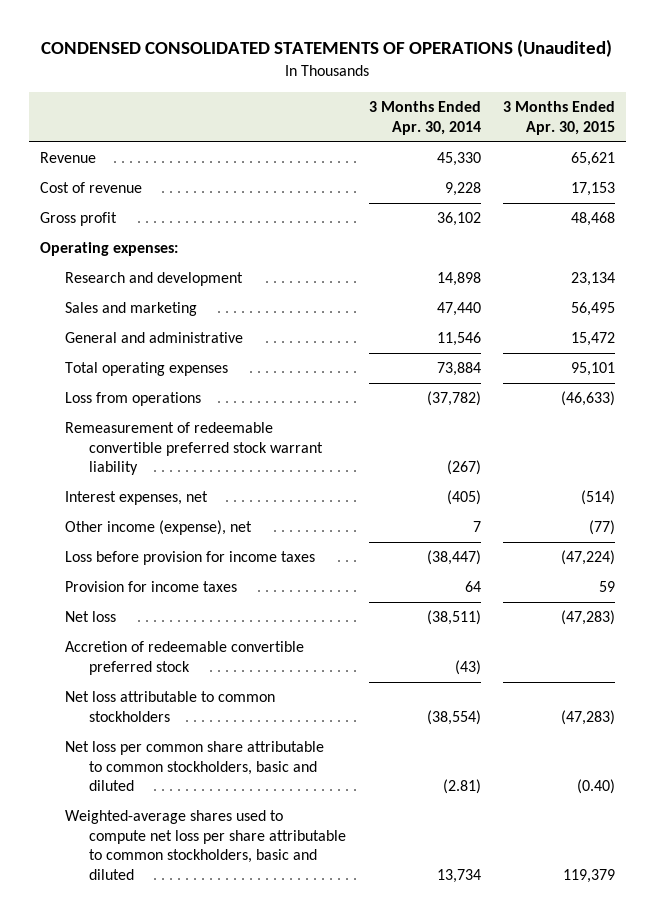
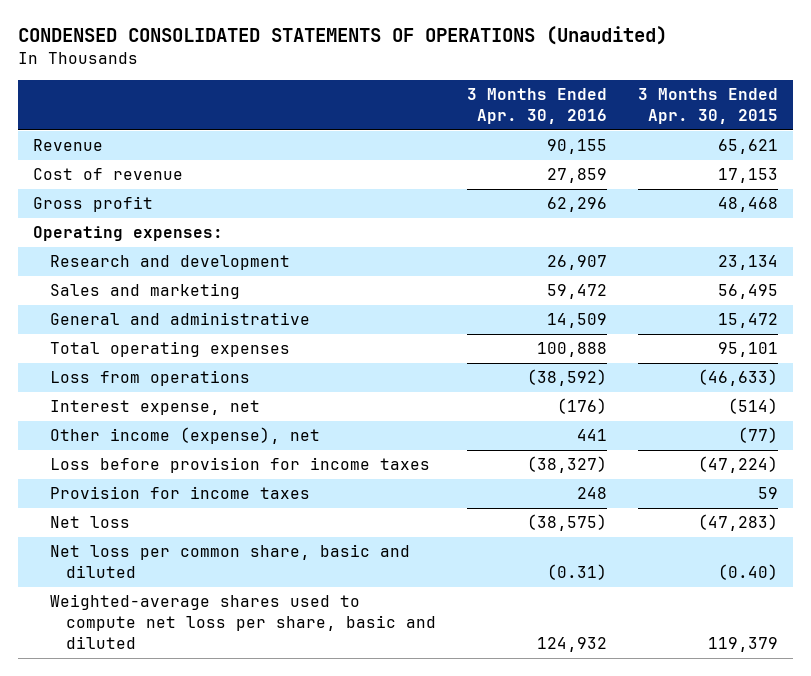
[368,101,481,136] 3 Months Ended Apr. 30, 2014 -> none
none -> [466,88,607,124] 3 Months Ended Apr. 30, 2016
[64,422,324,476] Remeasurement of redeemable convertible preferred stock warrant liability -> none
[64,491,208,506] Interest expenses, net -> [49,400,260,416] Interest expense, net
[64,641,304,675] Accretion of redeemable convertible preferred stock -> none
[64,691,275,722] Net loss attributable to common stockholders -> none
[64,741,324,792] Net loss per common share attributable to common stockholders, basic and diluted -> [49,544,410,579] Net loss per common share, basic and diluted
[64,810,347,881] Weighted-average shares used to compute net loss per share attributable to common stockholders, basic and diluted -> [49,594,436,649] Weighted-average shares used to compute net loss per share, basic and diluted

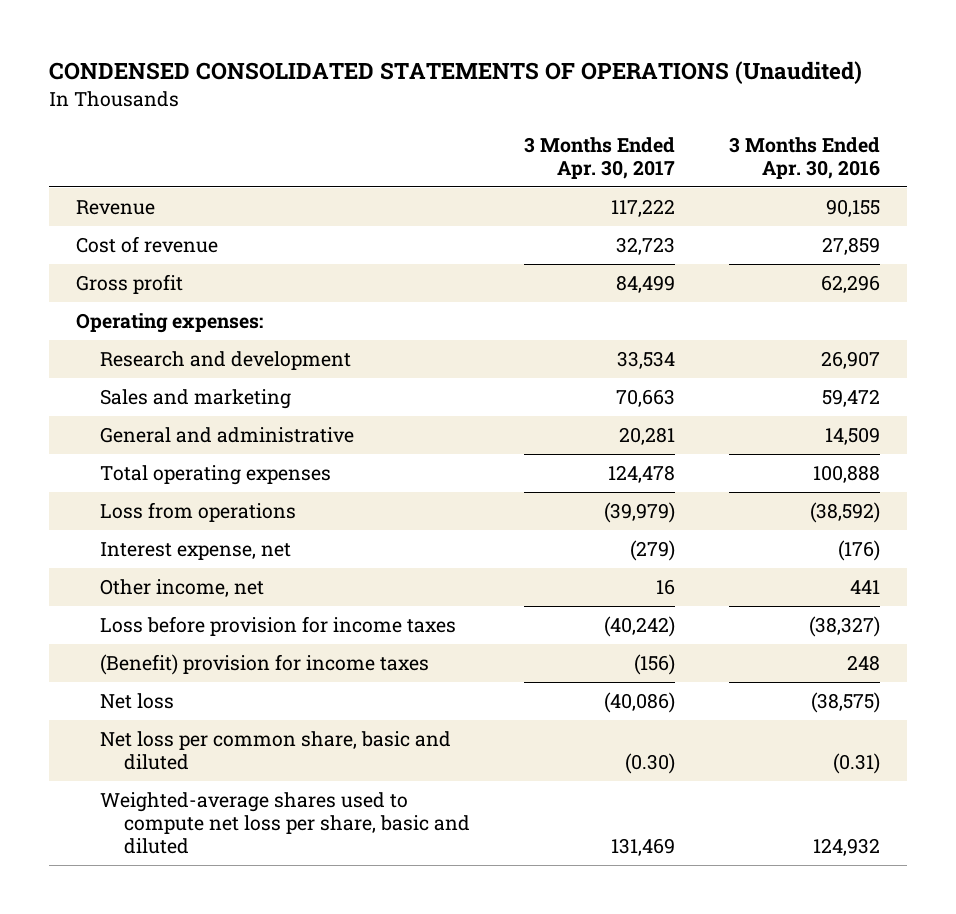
[637,88,778,124] 3 Months Ended Apr. 30, 2015 -> none
none -> [523,136,675,179] 3 Months Ended Apr. 30, 2017
[49,427,320,445] Other income (expense), net -> [99,579,264,598] Other income, net
[49,486,310,500] Provision for income taxes -> [99,654,429,676] (Benefit) provision for income taxes

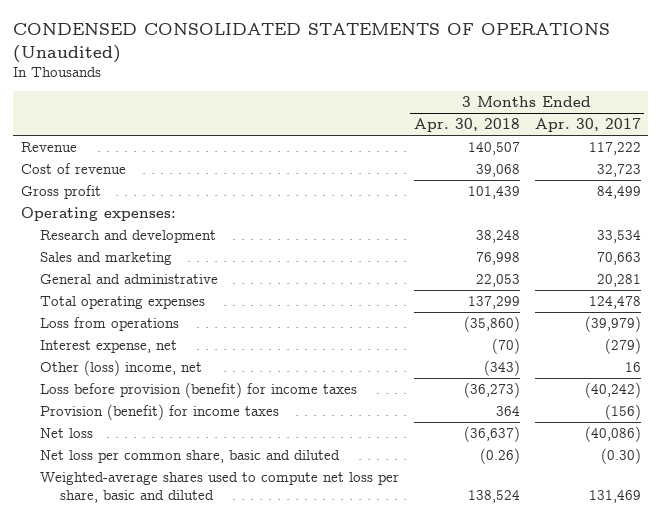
[728,136,880,179] 3 Months Ended Apr. 30, 2016 -> none
none -> [414,118,521,133] Apr. 30, 2018
[99,579,264,598] Other income, net -> [40,359,203,376] Other (loss) income, net
[99,616,456,637] Loss before provision for income taxes -> [40,381,358,398] Loss before provision (benefit) for income taxes
[99,654,429,676] (Benefit) provision for income taxes -> [40,403,280,420] Provision (benefit) for income taxes

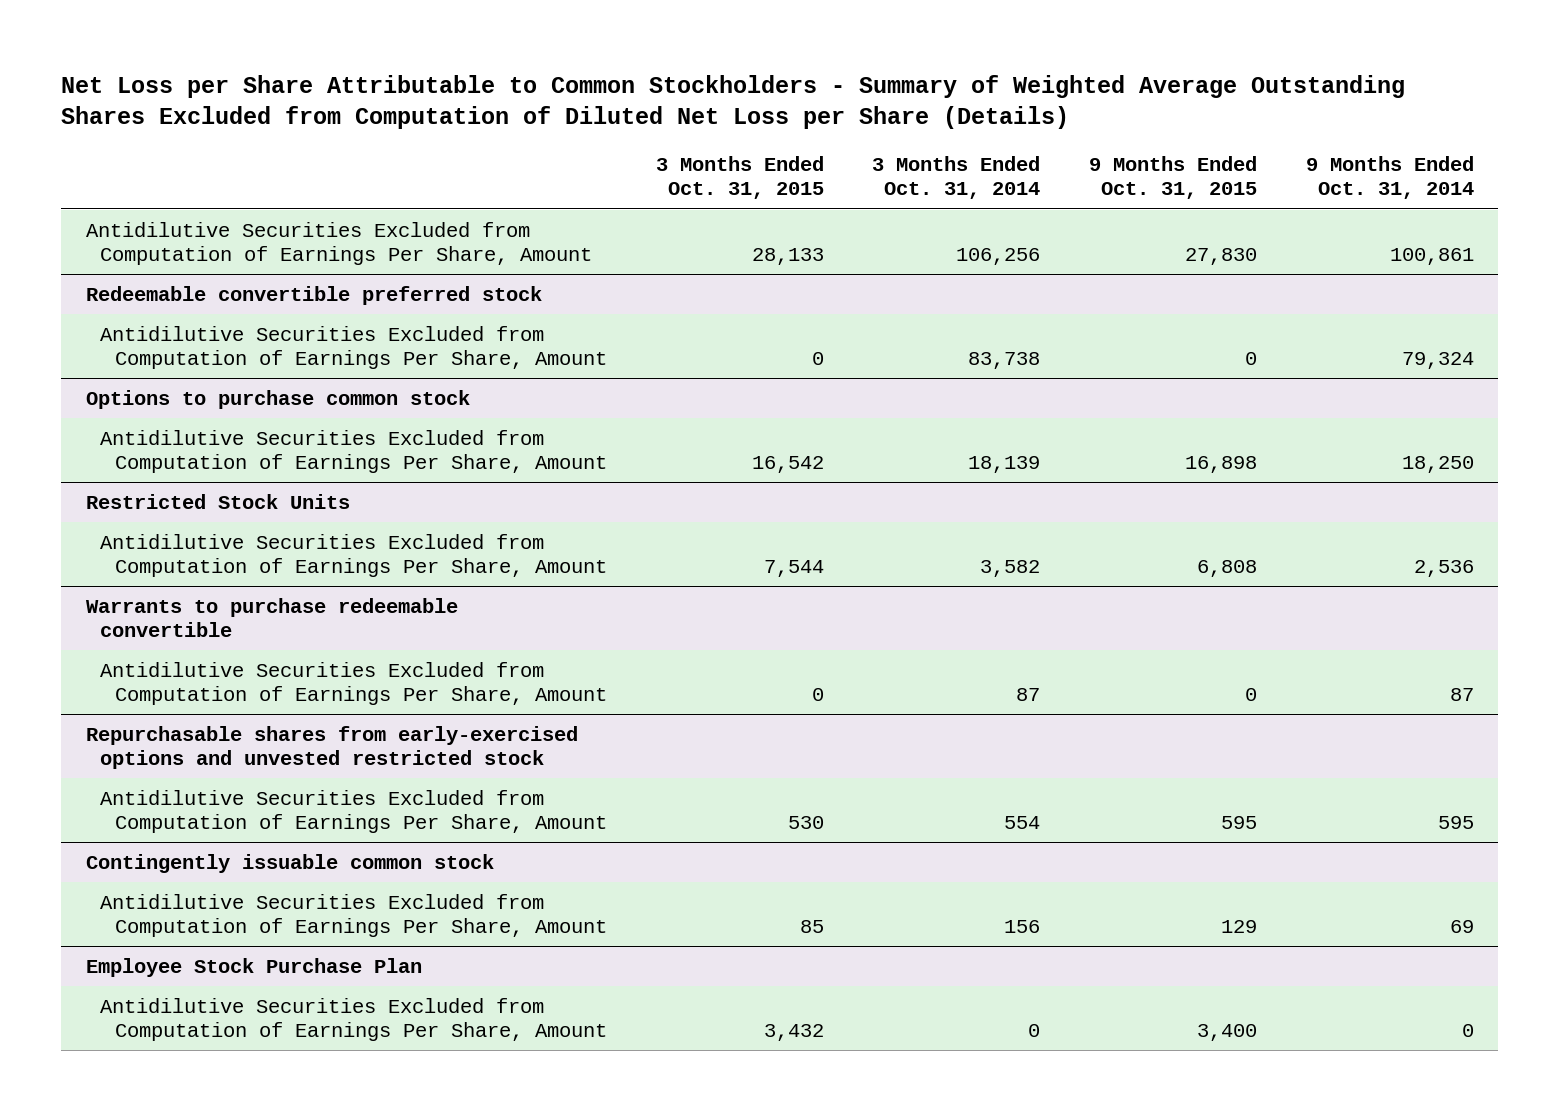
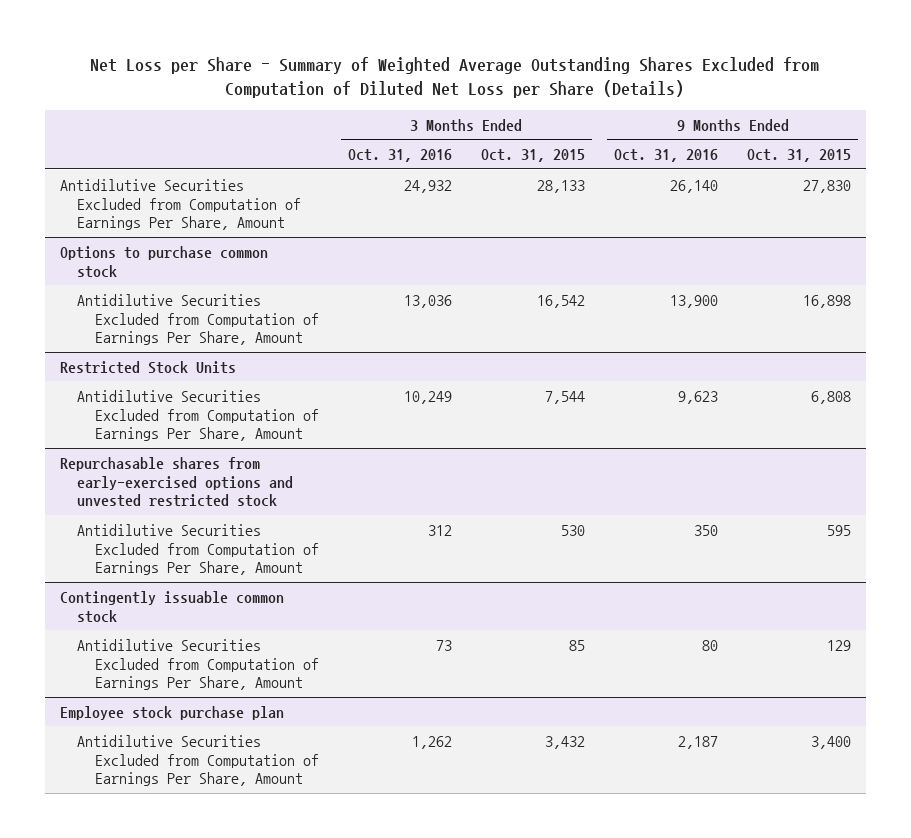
[61,74,1406,130] Net Loss per Share Attributable to Common Stockholders - Summary of Weighted Average Outstanding Shares Excluded from Computation of Diluted Net Loss per Share (Details) -> [90,56,820,99] Net Loss per Share - Summary of Weighted Average Outstanding Shares Excluded from Computation of Diluted Net Loss per Share (Details)
[872,156,1041,200] 3 Months Ended Oct. 31, 2014 -> none
[1305,156,1474,200] 9 Months Ended Oct. 31, 2014 -> none
none -> [347,149,452,163] Oct. 31, 2016
none -> [614,149,719,163] Oct. 31, 2016
[85,285,542,305] Redeemable convertible preferred stock -> none
[100,325,607,369] Antidilutive Securities Excluded from Computation of Earnings Per Share, Amount -> none
[85,597,458,637] Warrants to purchase redeemable convertible -> none
[100,661,607,705] Antidilutive Securities Excluded from Computation of Earnings Per Share, Amount -> none
[85,957,422,977] Employee Stock Purchase Plan -> [59,705,284,720] Employee stock purchase plan

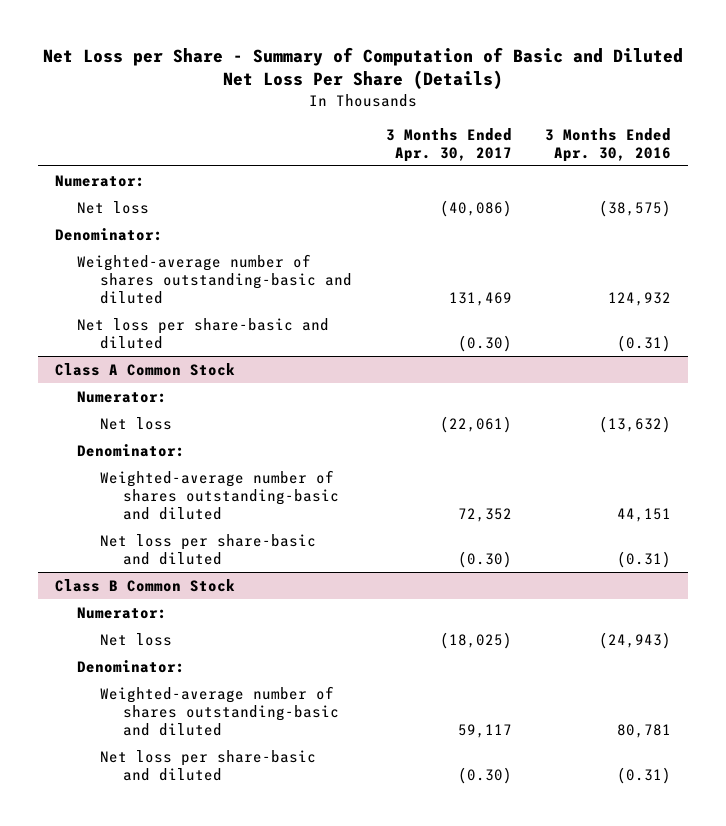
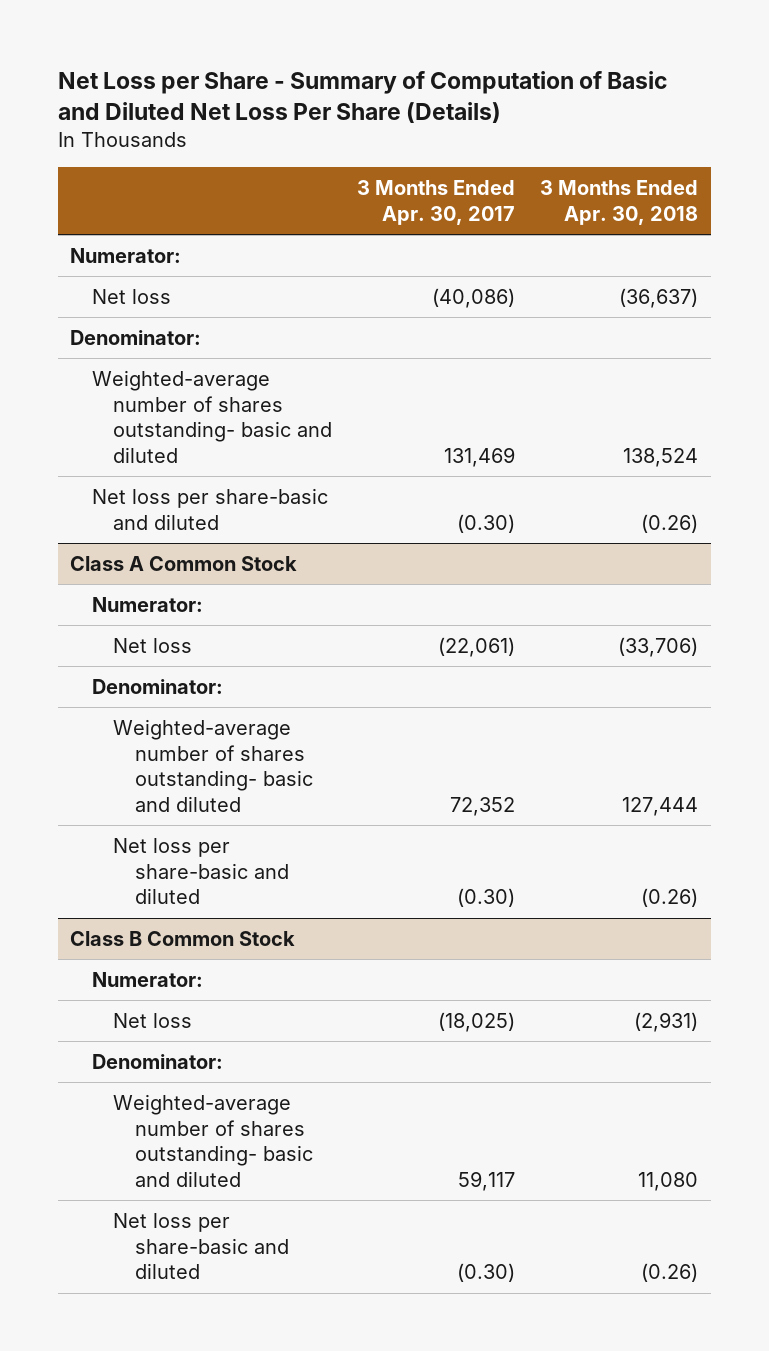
[545,127,672,162] 3 Months Ended Apr. 30, 2016 -> none
none -> [540,180,699,226] 3 Months Ended Apr. 30, 2018
[77,253,353,305] Weighted-average number of shares outstanding-basic and diluted -> [91,370,333,463] Weighted-average number of shares outstanding- basic and diluted
[100,469,339,521] Weighted-average number of shares outstanding-basic and diluted -> [113,719,313,812] Weighted-average number of shares outstanding- basic and diluted
[100,685,339,737] Weighted-average number of shares outstanding-basic and diluted -> [113,1094,313,1187] Weighted-average number of shares outstanding- basic and diluted

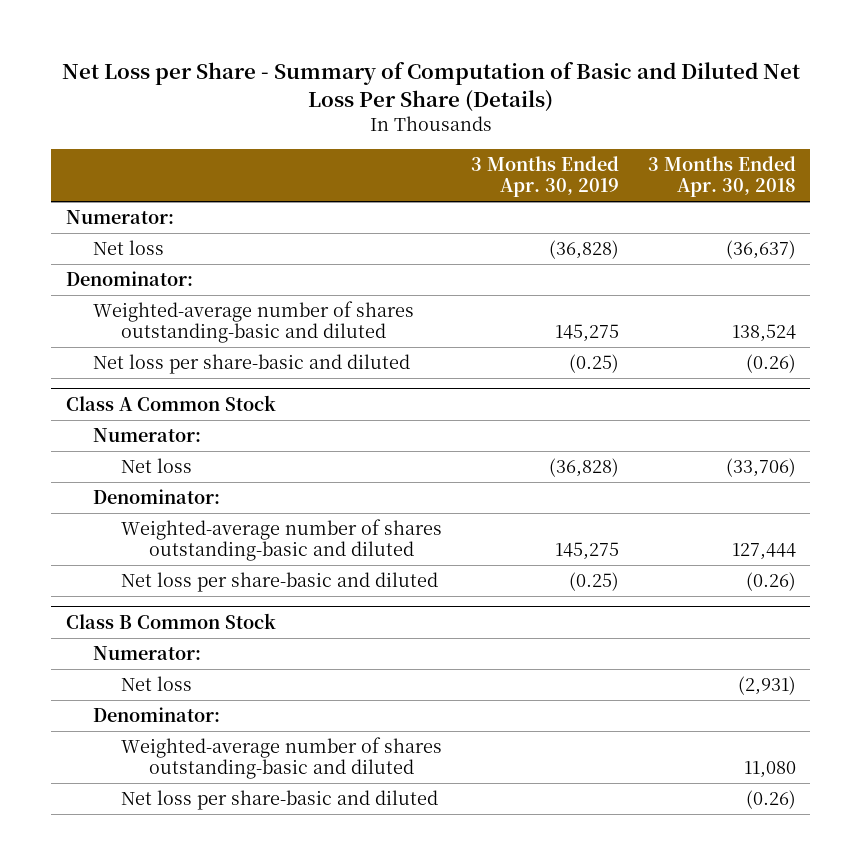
[357,180,516,226] 3 Months Ended Apr. 30, 2017 -> none
none -> [471,156,620,198] 3 Months Ended Apr. 30, 2019
[91,370,333,463] Weighted-average number of shares outstanding- basic and diluted -> [93,301,415,344] Weighted-average number of shares outstanding-basic and diluted
[113,719,313,812] Weighted-average number of shares outstanding- basic and diluted -> [121,519,443,562] Weighted-average number of shares outstanding-basic and diluted
[113,1094,313,1187] Weighted-average number of shares outstanding- basic and diluted -> [121,737,443,780] Weighted-average number of shares outstanding-basic and diluted

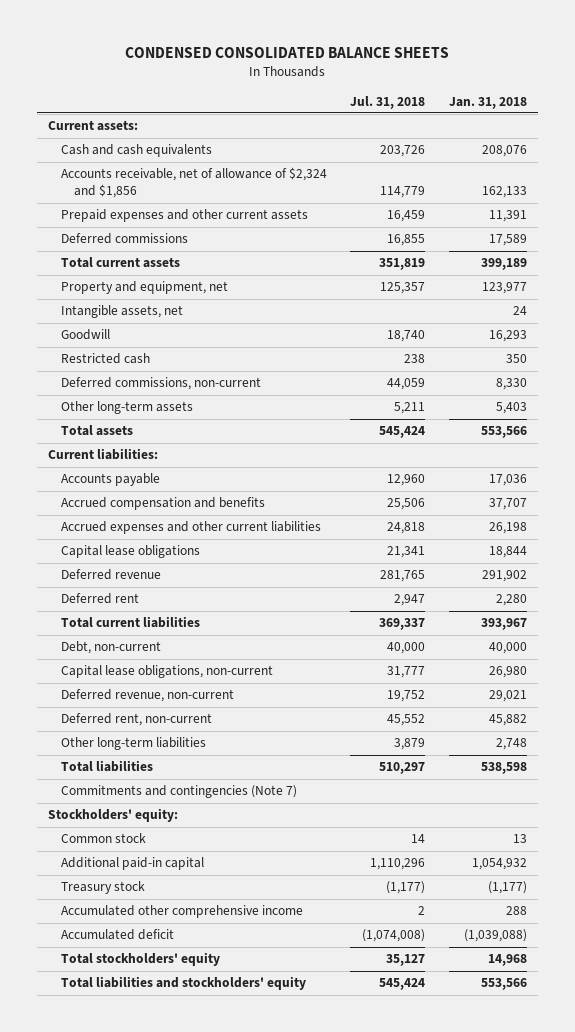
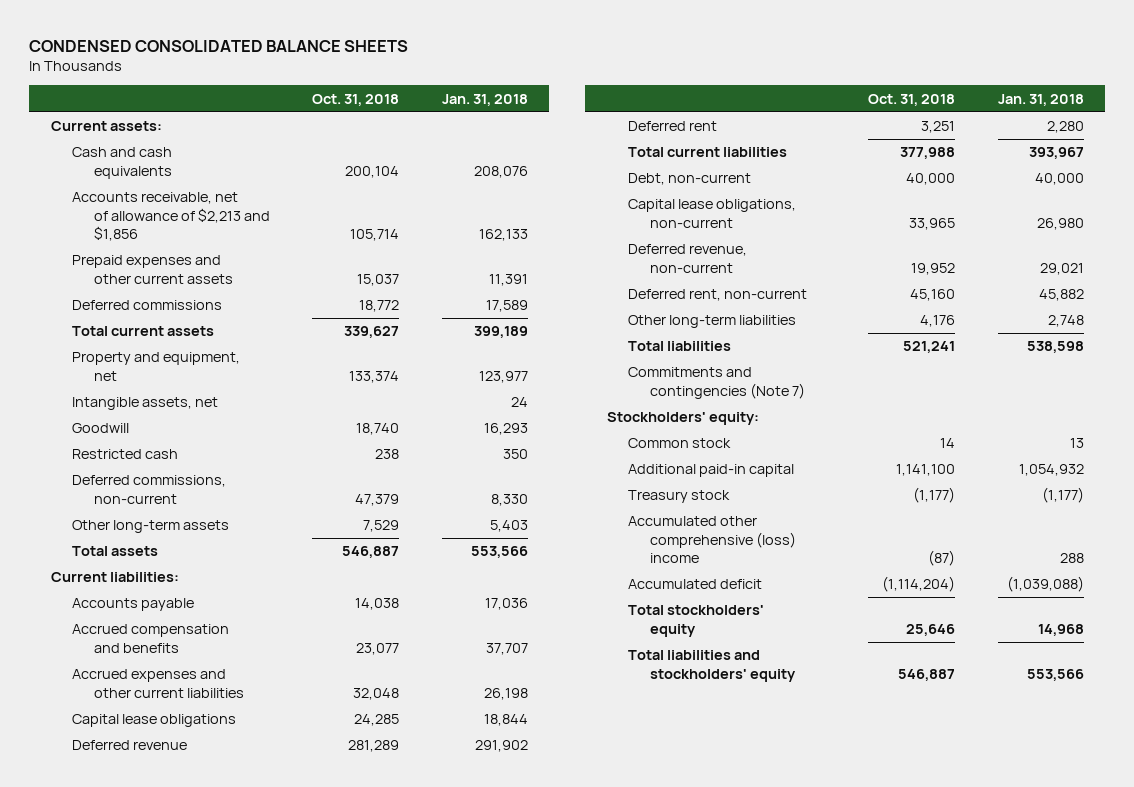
[350,95,426,109] Jul. 31, 2018 -> none
none -> [312,93,400,106] Oct. 31, 2018
[61,167,328,199] Accounts receivable, net of allowance of $2,324 and $1,856 -> [72,192,270,242] Accounts receivable, net of allowance of $2,213 and $1,856
[61,905,304,919] Accumulated other comprehensive income -> [628,516,796,564] Accumulated other comprehensive (loss) income

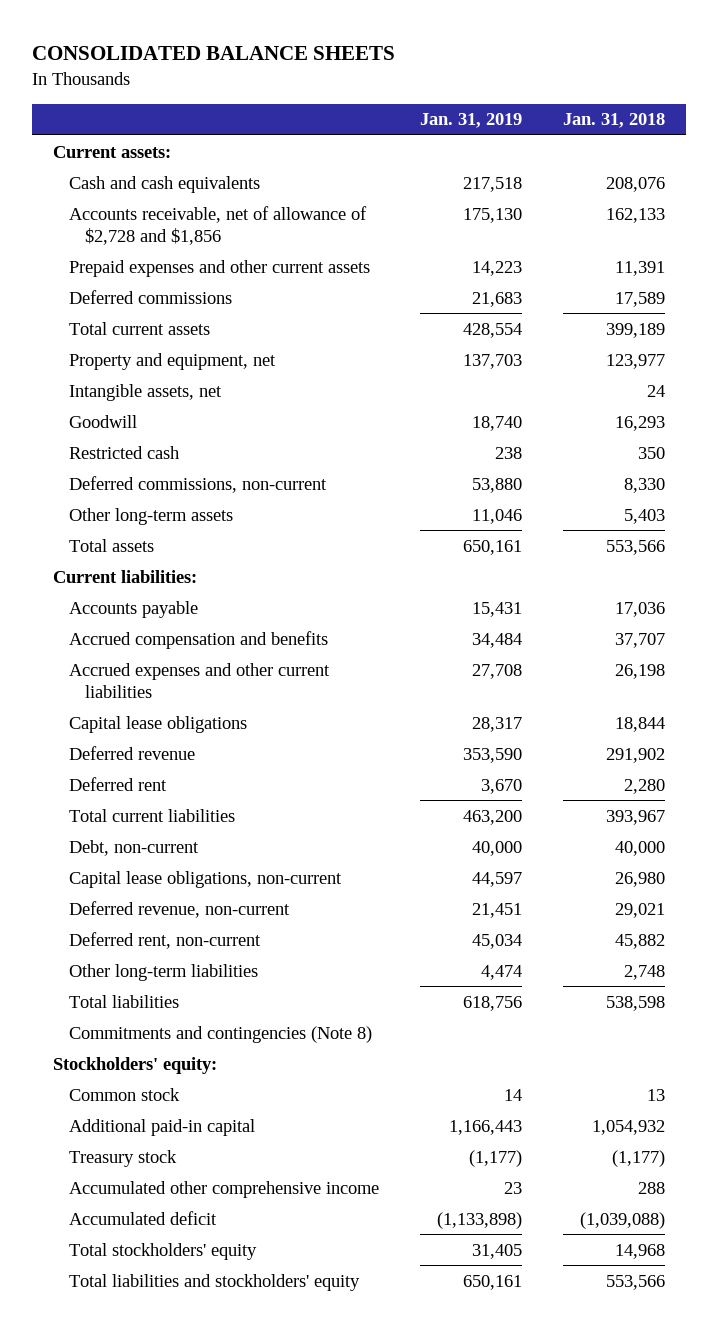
[29,39,409,52] CONDENSED CONSOLIDATED BALANCE SHEETS -> [31,46,395,61] CONSOLIDATED BALANCE SHEETS
[312,93,400,106] Oct. 31, 2018 -> none
none -> [420,113,523,129] Jan. 31, 2019
[72,192,270,242] Accounts receivable, net of allowance of $2,213 and $1,856 -> [68,205,367,245] Accounts receivable, net of allowance of $2,728 and $1,856
[628,367,805,399] Commitments and contingencies (Note 7) -> [68,1025,372,1043] Commitments and contingencies (Note 8)
[628,516,796,564] Accumulated other comprehensive (loss) income -> [68,1180,379,1198] Accumulated other comprehensive income

